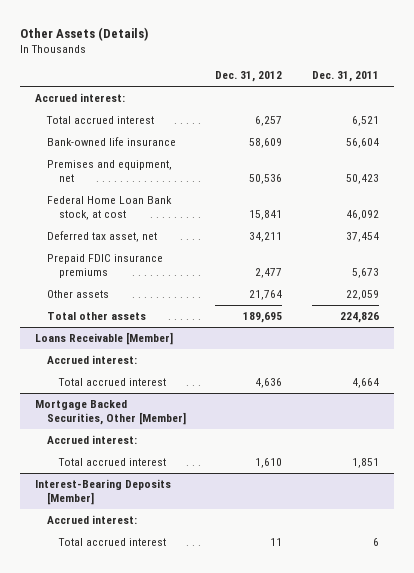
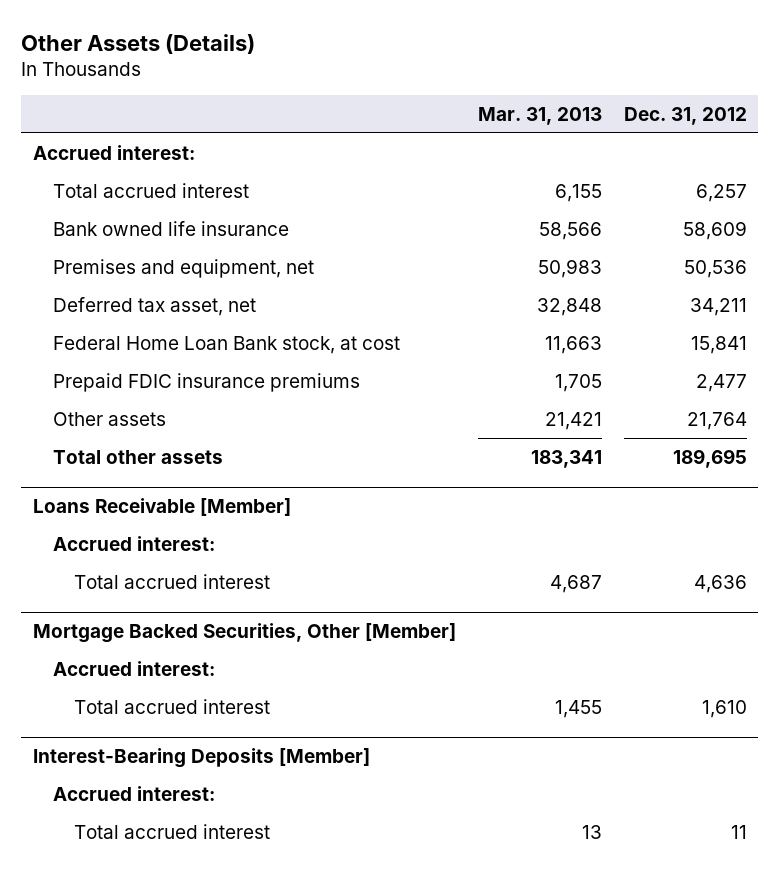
[311,71,379,83] Dec. 31, 2011 -> none
none -> [477,107,602,126] Mar. 31, 2013
[46,136,176,146] Bank-owned life insurance -> [53,220,290,236] Bank owned life insurance
[46,195,172,221] Federal Home Loan Bank stock, at cost -> [53,335,401,354] Federal Home Loan Bank stock, at cost

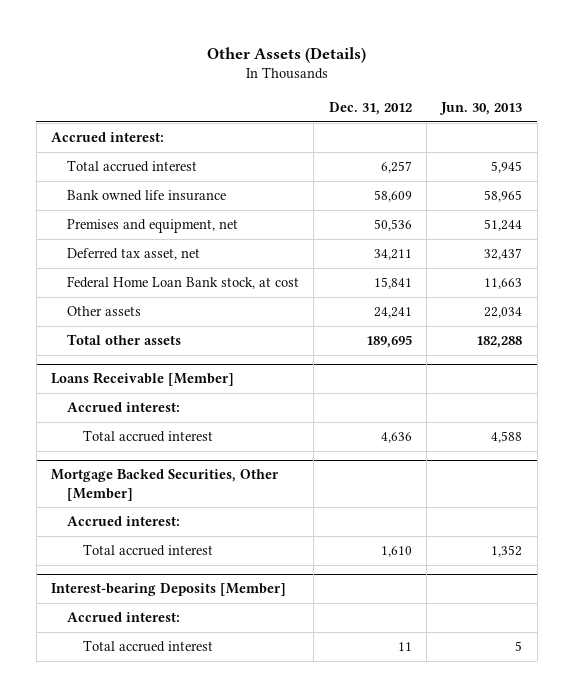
[477,107,602,126] Mar. 31, 2013 -> none
none -> [439,101,523,115] Jun. 30, 2013
[53,372,361,392] Prepaid FDIC insurance premiums -> none
[687,411,748,430] 21,764 -> [373,307,412,319] 24,241
[32,748,370,769] Interest-Bearing Deposits [Member] -> [51,583,287,597] Interest-bearing Deposits [Member]

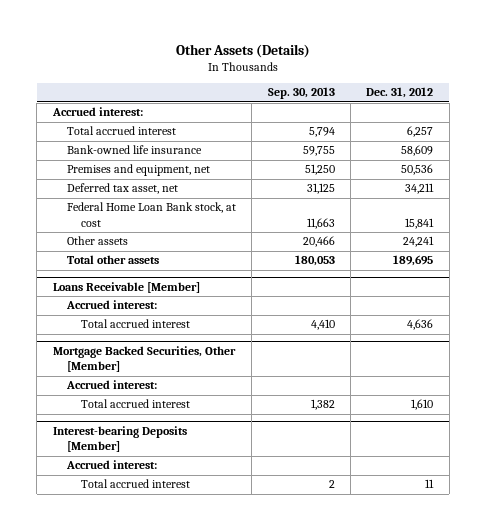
[439,101,523,115] Jun. 30, 2013 -> none
none -> [267,87,335,100] Sep. 30, 2013
[67,190,227,202] Bank owned life insurance -> [66,145,202,155] Bank-owned life insurance

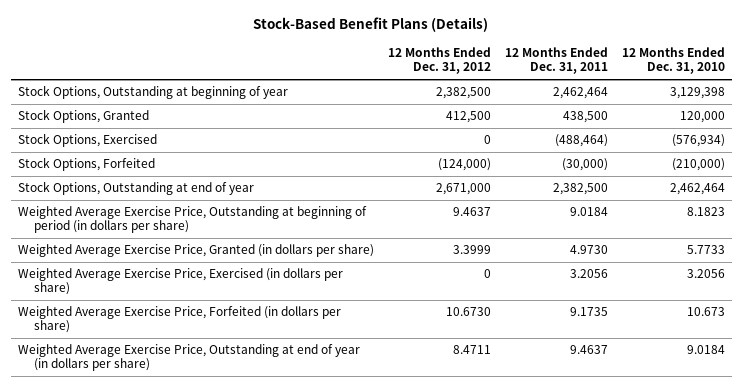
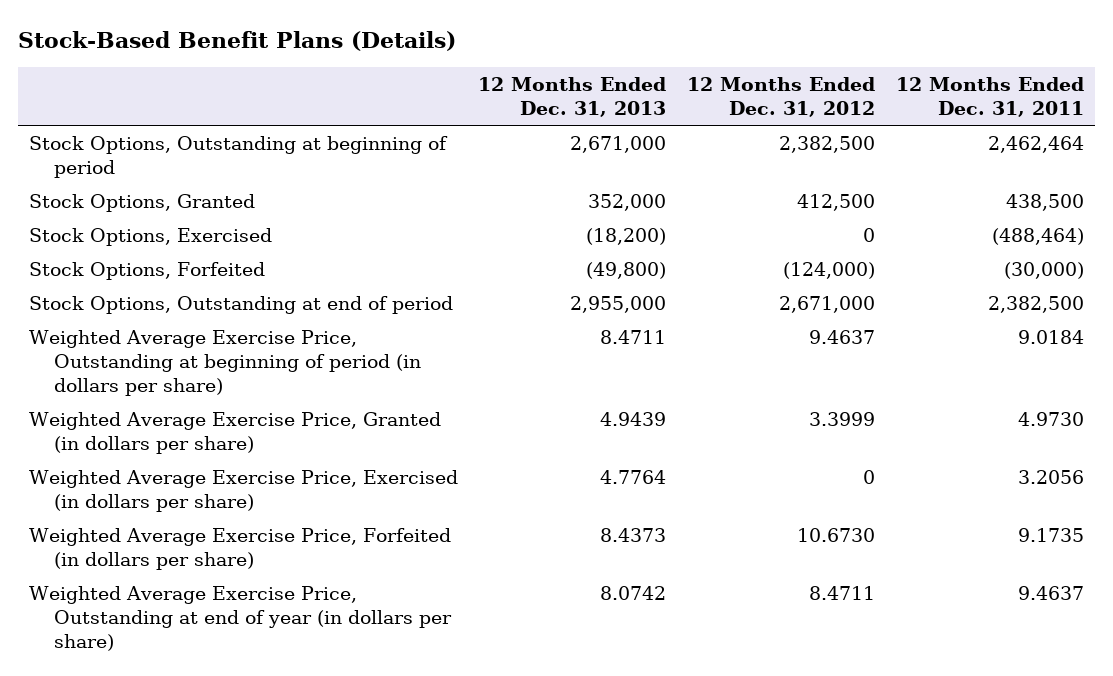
[622,47,726,75] 12 Months Ended Dec. 31, 2010 -> none
none -> [478,77,667,117] 12 Months Ended Dec. 31, 2013
[17,85,288,100] Stock Options, Outstanding at beginning of year -> [28,136,448,178] Stock Options, Outstanding at beginning of period
[17,181,254,196] Stock Options, Outstanding at end of year -> [28,296,453,315] Stock Options, Outstanding at end of period

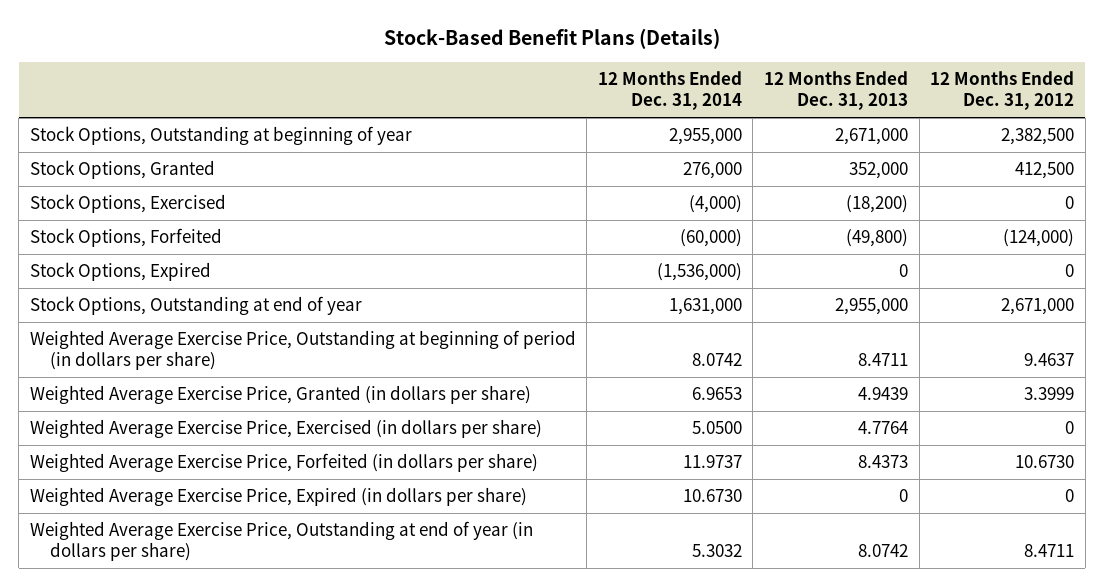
[896,77,1085,117] 12 Months Ended Dec. 31, 2011 -> none
none -> [597,71,742,111] 12 Months Ended Dec. 31, 2014
[28,136,448,178] Stock Options, Outstanding at beginning of period -> [29,126,412,146] Stock Options, Outstanding at beginning of year
none -> [29,262,211,282] Stock Options, Expired
[28,296,453,315] Stock Options, Outstanding at end of period -> [29,296,362,316] Stock Options, Outstanding at end of year
none -> [29,487,527,507] Weighted Average Exercise Price, Expired (in dollars per share)

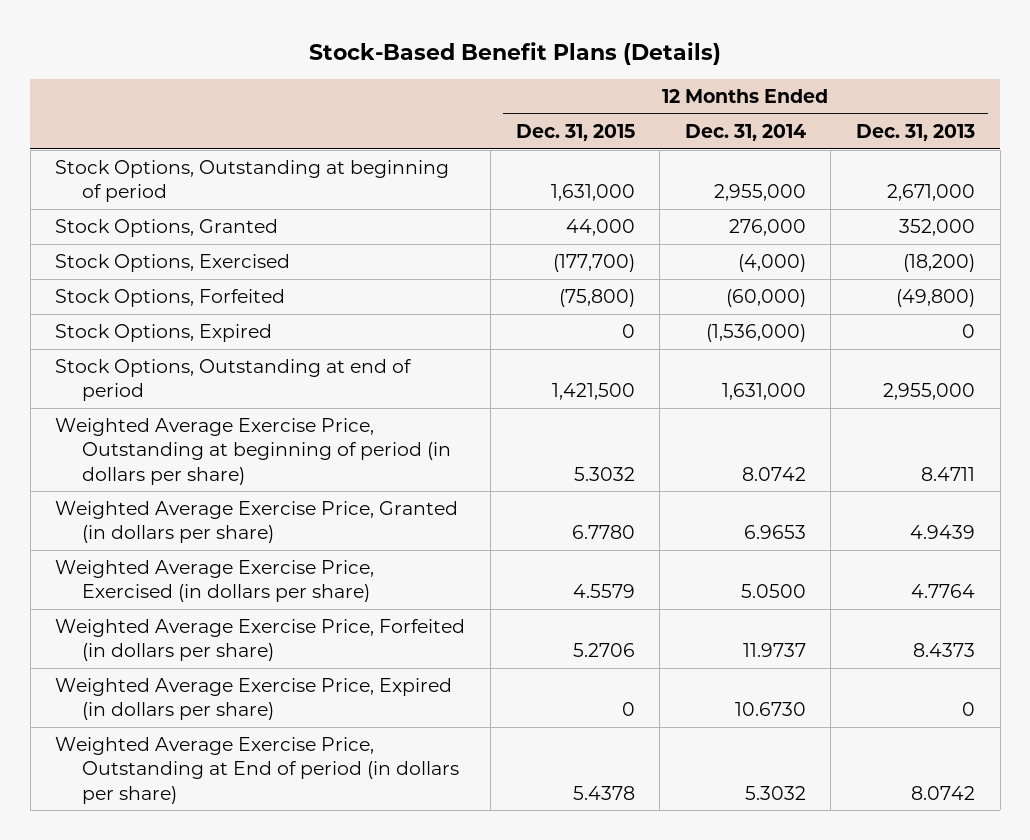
[930,71,1075,111] 12 Months Ended Dec. 31, 2012 -> none
none -> [515,123,635,141] Dec. 31, 2015
[29,126,412,146] Stock Options, Outstanding at beginning of year -> [55,160,450,203] Stock Options, Outstanding at beginning of period
[29,296,362,316] Stock Options, Outstanding at end of year -> [55,359,413,402] Stock Options, Outstanding at end of period
[29,521,533,562] Weighted Average Exercise Price, Outstanding at end of year (in dollars per share) -> [55,737,460,804] Weighted Average Exercise Price, Outstanding at End of period (in dollars per share)

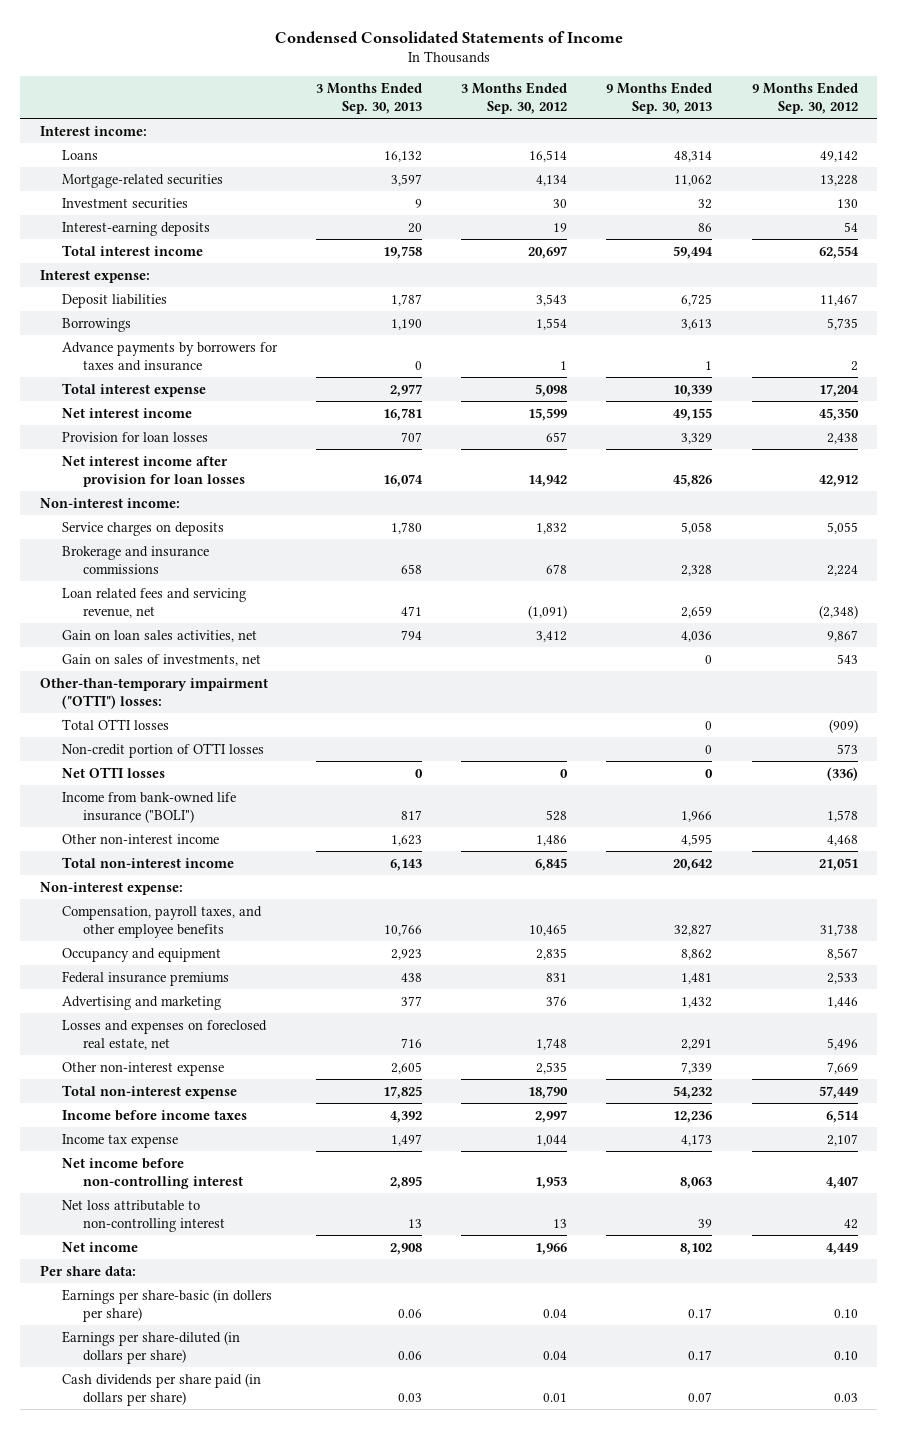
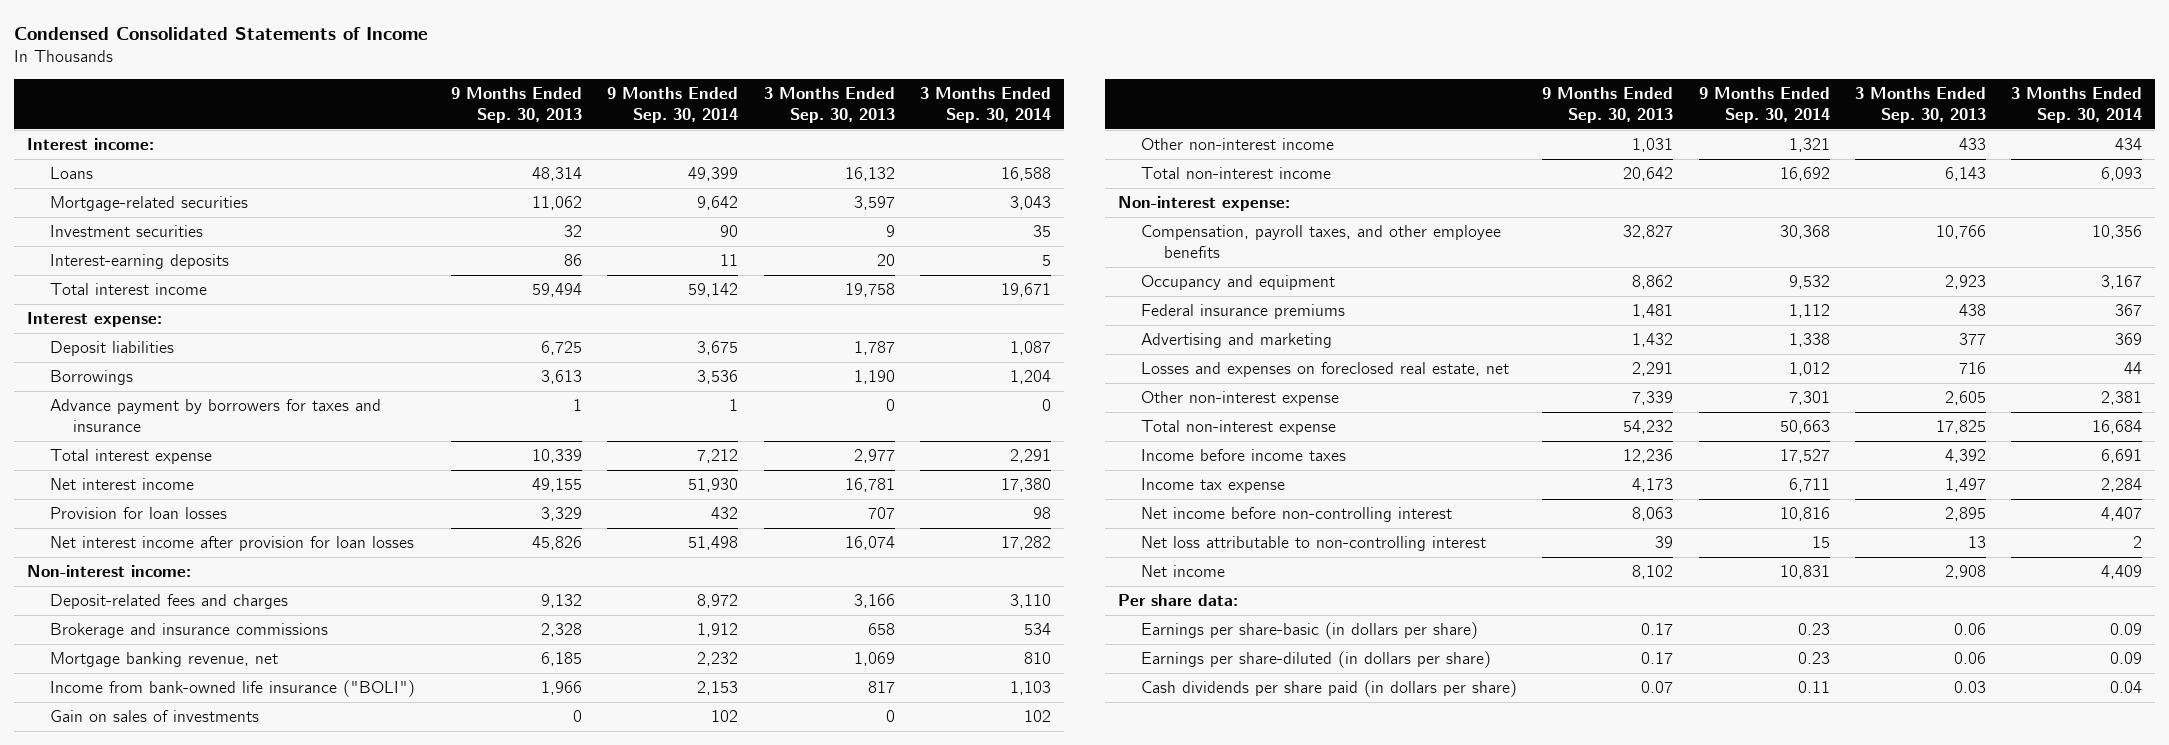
[461,81,568,114] 3 Months Ended Sep. 30, 2012 -> none
[751,81,858,114] 9 Months Ended Sep. 30, 2012 -> none
none -> [607,86,739,123] 9 Months Ended Sep. 30, 2014
none -> [920,86,1052,123] 3 Months Ended Sep. 30, 2014
[61,341,278,371] Advance payments by borrowers for taxes and insurance -> [49,399,381,433] Advance payment by borrowers for taxes and insurance
[61,521,224,536] Service charges on deposits -> [49,594,288,610] Deposit-related fees and charges
[390,521,422,534] 1,780 -> [853,594,895,609] 3,166
[681,521,713,534] 5,058 -> [541,594,583,609] 9,132
[61,587,246,618] Loan related fees and servicing revenue, net -> none
[61,629,257,642] Gain on loan sales activities, net -> none
[61,653,261,666] Gain on sales of investments, net -> none
[40,677,269,709] Other-than-temporary impairment ("OTTI") losses: -> none
[61,718,169,730] Total OTTI losses -> none
[61,742,264,758] Non-credit portion of OTTI losses -> none
[61,766,165,778] Net OTTI losses -> none
none -> [49,652,278,668] Mortgage banking revenue, net
none -> [49,710,259,723] Gain on sales of investments
[390,834,422,846] 1,623 -> [1959,138,1987,151] 433
[681,833,713,846] 4,595 -> [1632,138,1674,153] 1,031
[61,1288,272,1322] Earnings per share-basic (in dollers per share) -> [1140,622,1478,640] Earnings per share-basic (in dollars per share)

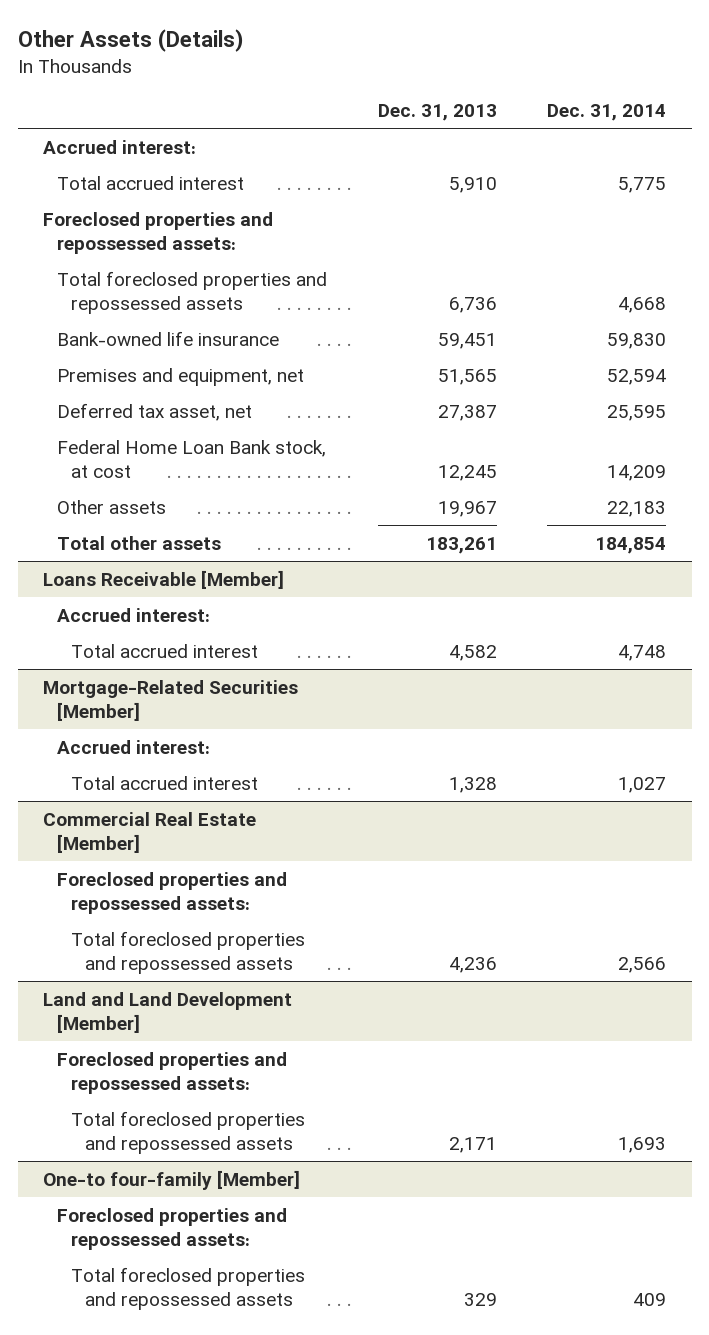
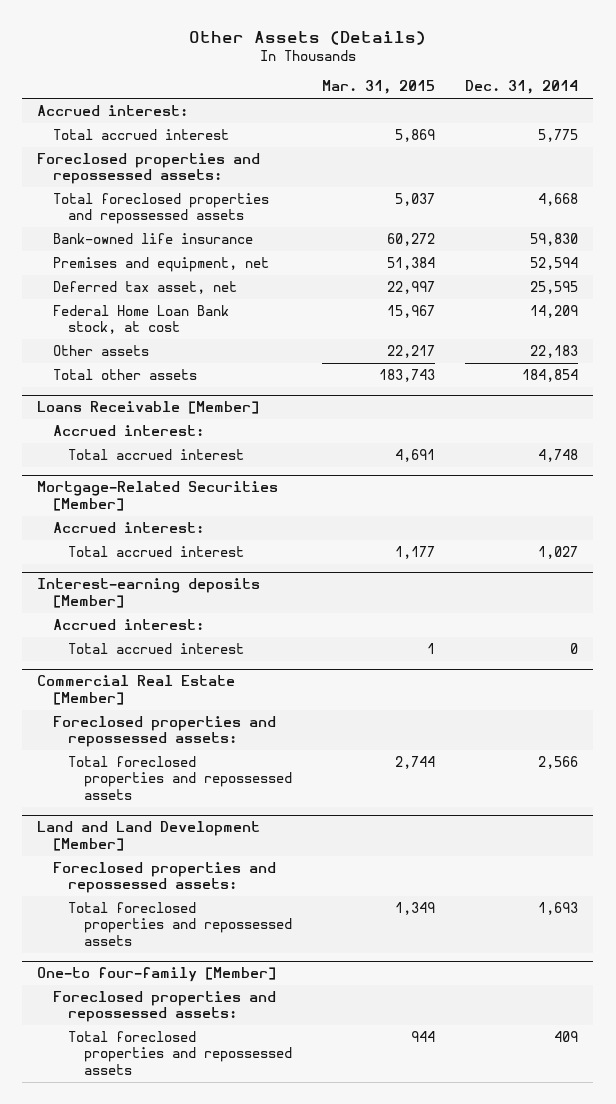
[377,103,497,121] Dec. 31, 2013 -> none
none -> [321,80,435,95] Mar. 31, 2015
none -> [37,578,261,608] Interest-earning deposits [Member]
none -> [52,619,204,631] Accrued interest:
none -> [68,643,245,655] Total accrued interest

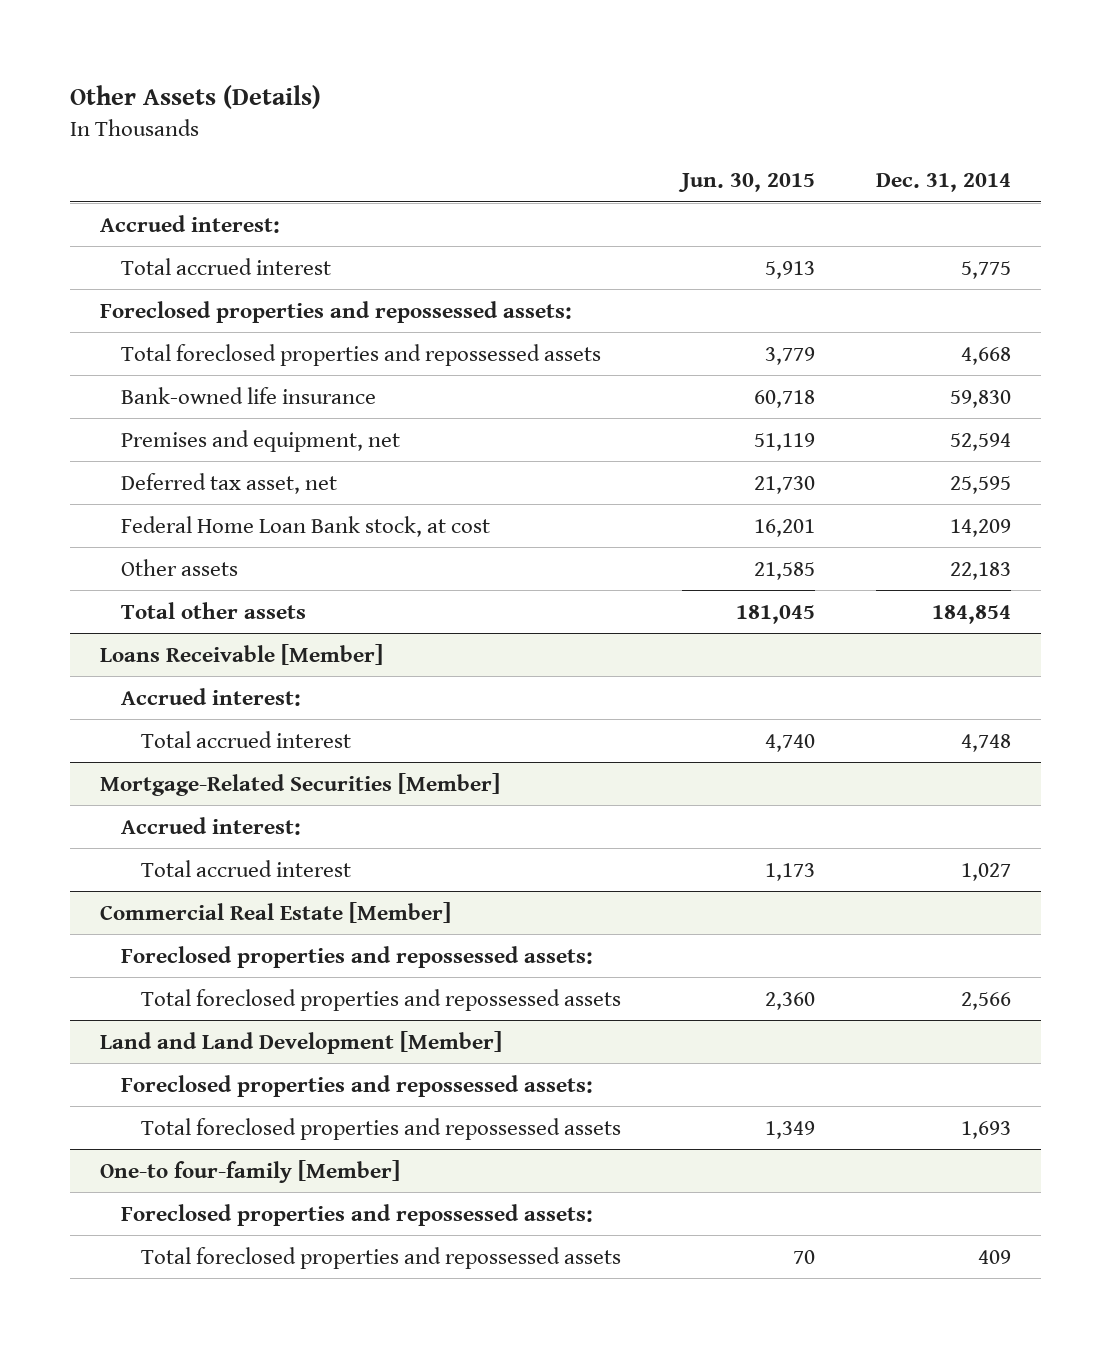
[321,80,435,95] Mar. 31, 2015 -> none
none -> [678,173,816,193] Jun. 30, 2015
[37,578,261,608] Interest-earning deposits [Member] -> none
[52,619,204,631] Accrued interest: -> none
[68,643,245,655] Total accrued interest -> none

